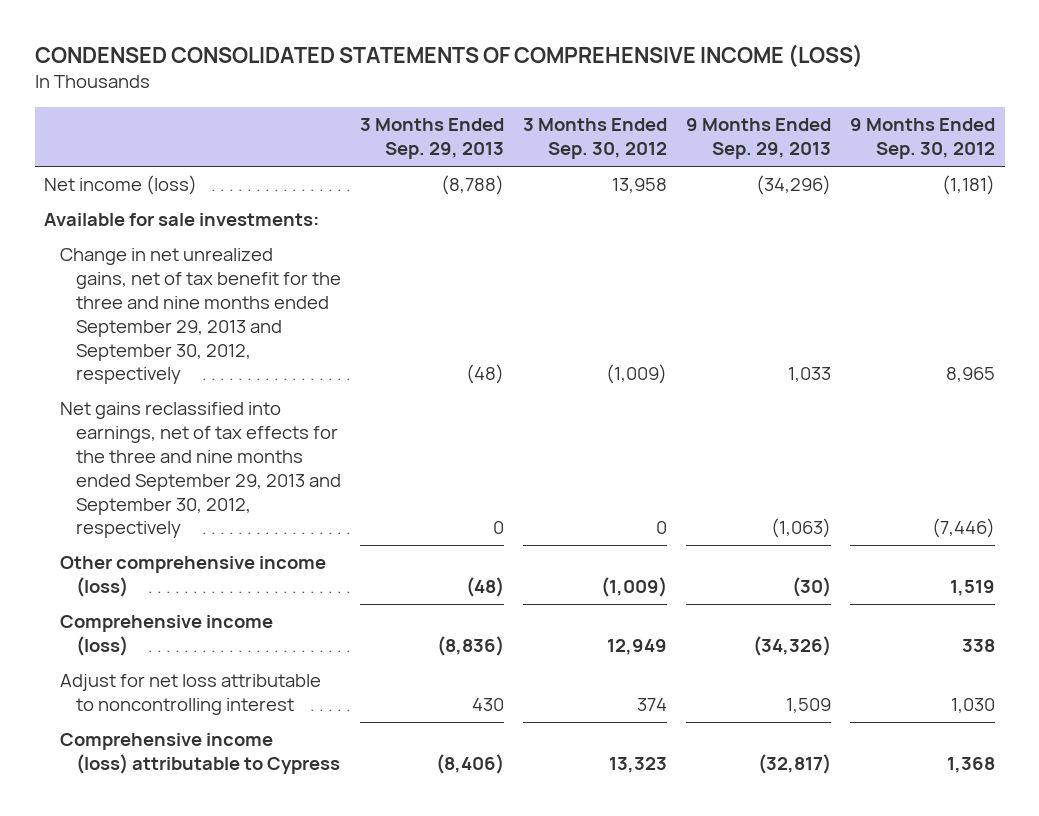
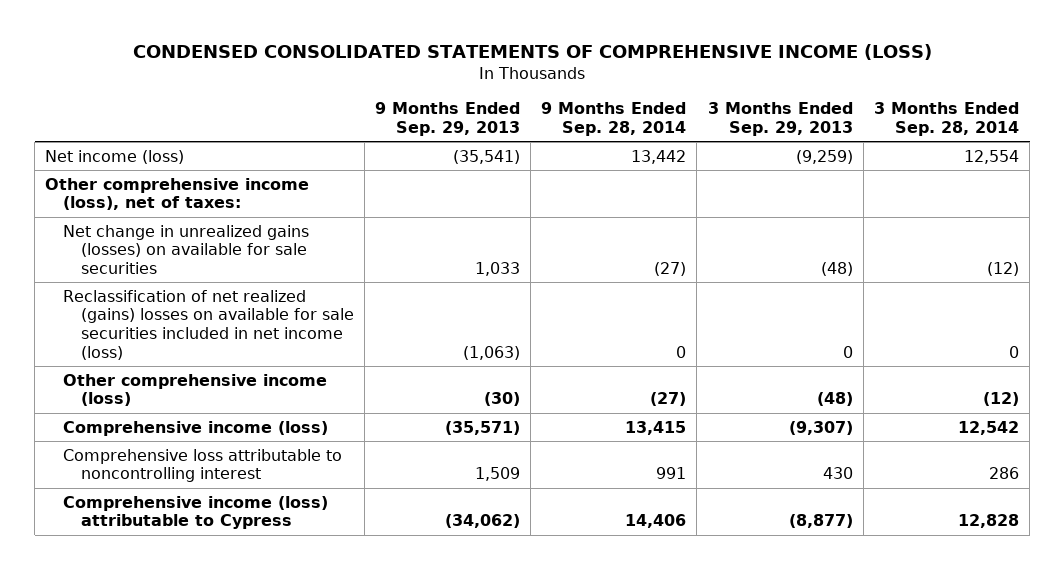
[523,118,668,160] 3 Months Ended Sep. 30, 2012 -> none
[850,118,996,160] 9 Months Ended Sep. 30, 2012 -> none
none -> [541,102,687,136] 9 Months Ended Sep. 28, 2014
none -> [873,102,1019,136] 3 Months Ended Sep. 28, 2014
[441,175,505,196] (8,788) -> [795,149,853,164] (9,259)
[756,175,832,196] (34,296) -> [453,149,521,164] (35,541)
[44,213,320,227] Available for sale investments: -> [45,177,310,211] Other comprehensive income (loss), net of taxes:
[60,248,342,385] Change in net unrealized gains, net of tax benefit for the three and nine months ended September 29, 2013 and September 30, 2012, respectively -> [62,224,309,274] Net change in unrealized gains (losses) on available for sale securities
[60,402,342,539] Net gains reclassified into earnings, net of tax effects for the three and nine months ended September 29, 2013 and September 30, 2012, respectively -> [62,289,354,360] Reclassification of net realized (gains) losses on available for sale securities included in net income (loss)
[437,636,505,657] (8,836) -> [788,420,853,435] (9,307)
[753,636,832,657] (34,326) -> [445,420,521,435] (35,571)
[60,674,322,716] Adjust for net loss attributable to noncontrolling interest -> [62,448,342,483] Comprehensive loss attributable to noncontrolling interest
[436,754,505,775] (8,406) -> [788,514,853,529] (8,877)
[758,754,832,775] (32,817) -> [445,514,521,529] (34,062)

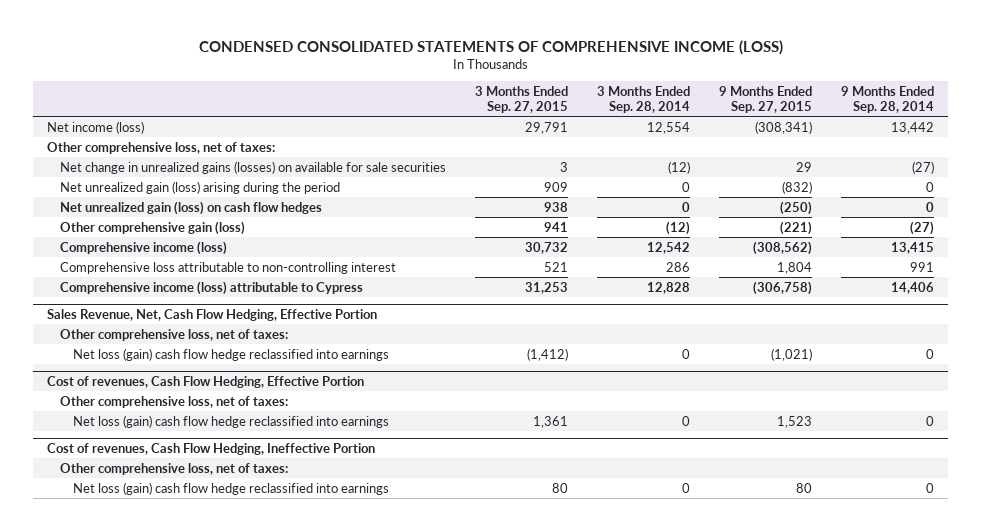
[375,102,521,136] 9 Months Ended Sep. 29, 2013 -> none
[707,102,853,136] 3 Months Ended Sep. 29, 2013 -> none
none -> [474,85,568,113] 3 Months Ended Sep. 27, 2015
none -> [718,85,812,113] 9 Months Ended Sep. 27, 2015
[45,177,310,211] Other comprehensive income (loss), net of taxes: -> [47,141,276,154] Other comprehensive loss, net of taxes:
[62,289,354,360] Reclassification of net realized (gains) losses on available for sale securities included in net income (loss) -> none
none -> [60,180,341,194] Net unrealized gain (loss) arising during the period
none -> [60,200,323,215] Net unrealized gain (loss) on cash flow hedges
[62,373,327,407] Other comprehensive income (loss) -> [60,220,246,235] Other comprehensive gain (loss)
[62,448,342,483] Comprehensive loss attributable to noncontrolling interest -> [60,261,397,274] Comprehensive loss attributable to non-controlling interest
none -> [47,308,378,321] Sales Revenue, Net, Cash Flow Hedging, Effective Portion
none -> [60,328,289,341] Other comprehensive loss, net of taxes:
none -> [72,347,389,361] Net loss (gain) cash flow hedge reclassified into earnings
none -> [47,375,365,388] Cost of revenues, Cash Flow Hedging, Effective Portion
none -> [60,395,289,408] Other comprehensive loss, net of taxes:
none -> [72,414,389,428] Net loss (gain) cash flow hedge reclassified into earnings
none -> [47,442,376,455] Cost of revenues, Cash Flow Hedging, Ineffective Portion
none -> [60,462,289,475] Other comprehensive loss, net of taxes:
none -> [72,481,389,495] Net loss (gain) cash flow hedge reclassified into earnings

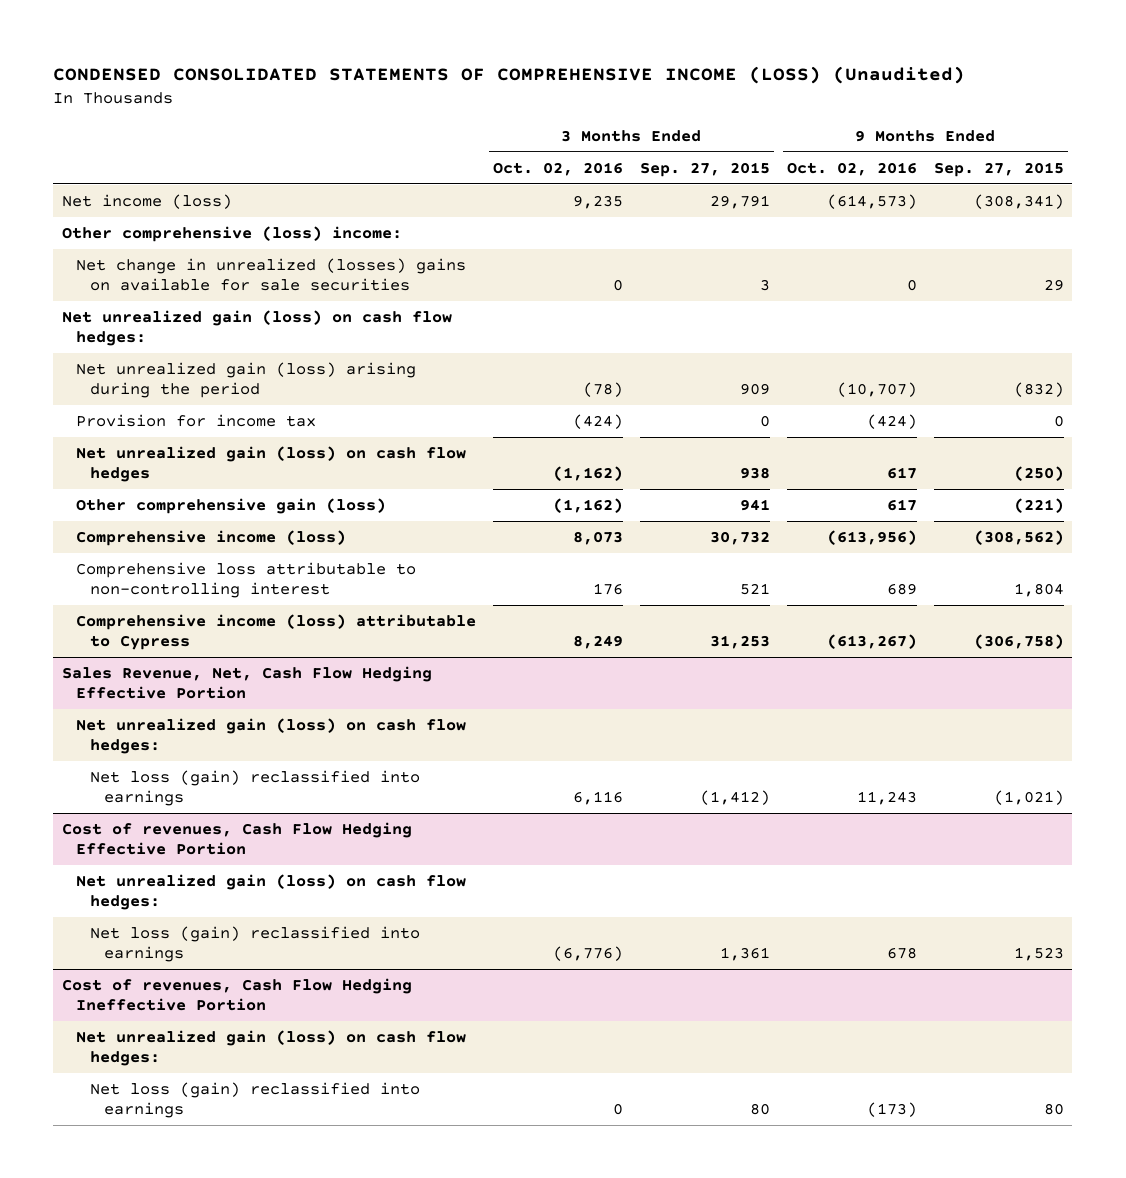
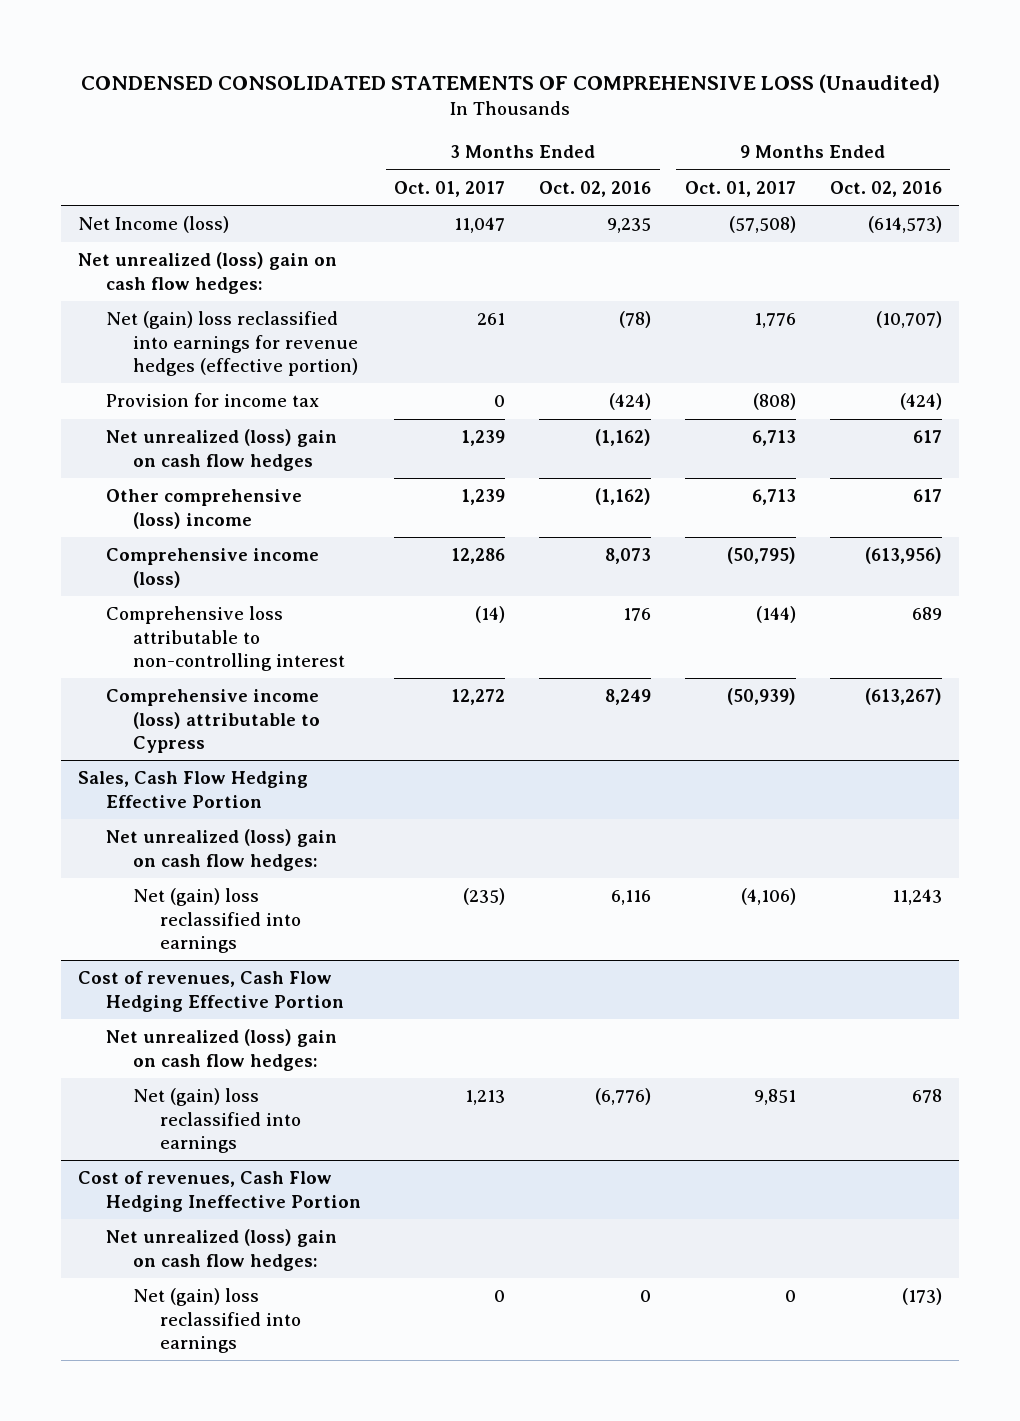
[53,65,966,84] CONDENSED CONSOLIDATED STATEMENTS OF COMPREHENSIVE INCOME (LOSS) (Unaudited) -> [80,74,940,94] CONDENSED CONSOLIDATED STATEMENTS OF COMPREHENSIVE LOSS (Unaudited)
[639,161,770,177] Sep. 27, 2015 -> none
[933,161,1064,177] Sep. 27, 2015 -> none
none -> [394,180,506,197] Oct. 01, 2017
none -> [684,180,796,197] Oct. 01, 2017
[61,226,402,243] Other comprehensive (loss) income: -> none
[75,258,466,291] Net change in unrealized (losses) gains on available for sale securities -> none
[61,194,232,210] Net income (loss) -> [78,216,230,234] Net Income (loss)
[61,310,452,346] Net unrealized gain (loss) on cash flow hedges: -> [78,252,338,294] Net unrealized (loss) gain on cash flow hedges:
[75,362,416,398] Net unrealized gain (loss) arising during the period -> [105,311,358,376] Net (gain) loss reclassified into earnings for revenue hedges (effective portion)
[75,446,466,482] Net unrealized gain (loss) on cash flow hedges -> [105,429,337,471] Net unrealized (loss) gain on cash flow hedges
[75,498,386,515] Other comprehensive gain (loss) -> [105,489,302,529] Other comprehensive (loss) income
[61,666,432,699] Sales Revenue, Net, Cash Flow Hedging Effective Portion -> [78,771,309,808] Sales, Cash Flow Hedging Effective Portion
[75,718,466,754] Net unrealized gain (loss) on cash flow hedges: -> [105,829,337,871] Net unrealized (loss) gain on cash flow hedges:
[89,770,420,806] Net loss (gain) reclassified into earnings -> [132,888,302,953] Net (gain) loss reclassified into earnings
[75,874,466,910] Net unrealized gain (loss) on cash flow hedges: -> [105,1029,337,1071] Net unrealized (loss) gain on cash flow hedges:
[89,926,420,962] Net loss (gain) reclassified into earnings -> [132,1088,302,1153] Net (gain) loss reclassified into earnings
[75,1030,466,1066] Net unrealized gain (loss) on cash flow hedges: -> [105,1229,337,1271] Net unrealized (loss) gain on cash flow hedges:
[89,1082,420,1118] Net loss (gain) reclassified into earnings -> [132,1288,302,1353] Net (gain) loss reclassified into earnings

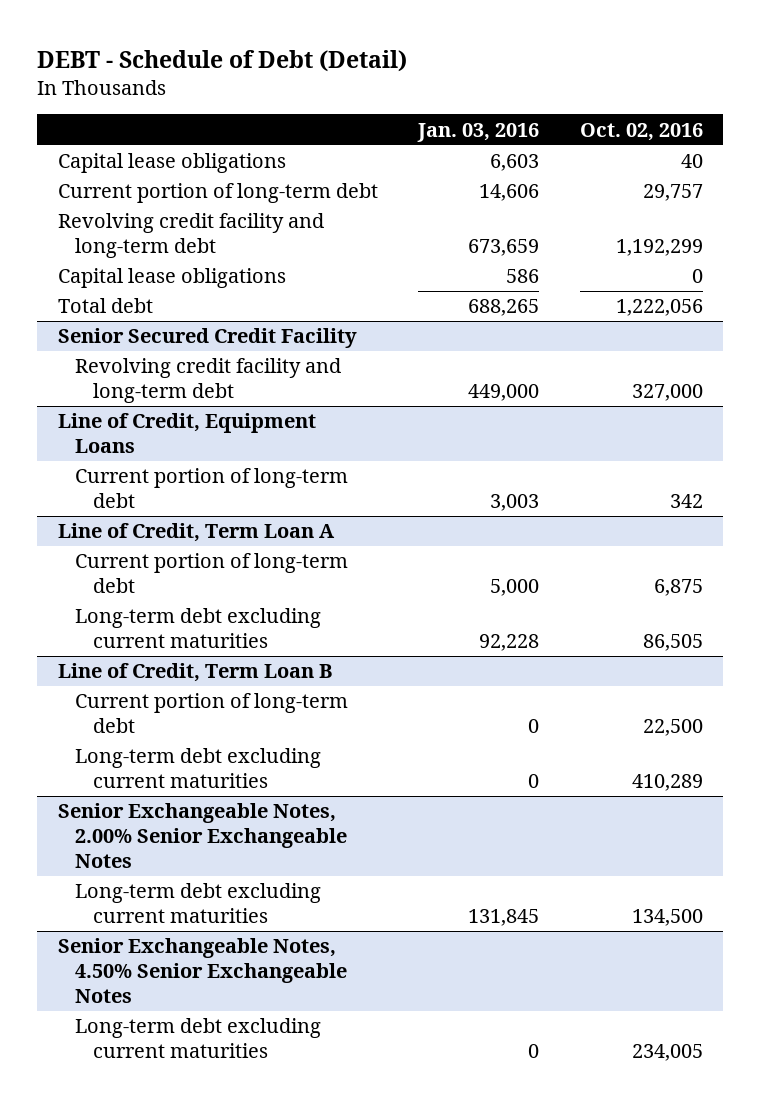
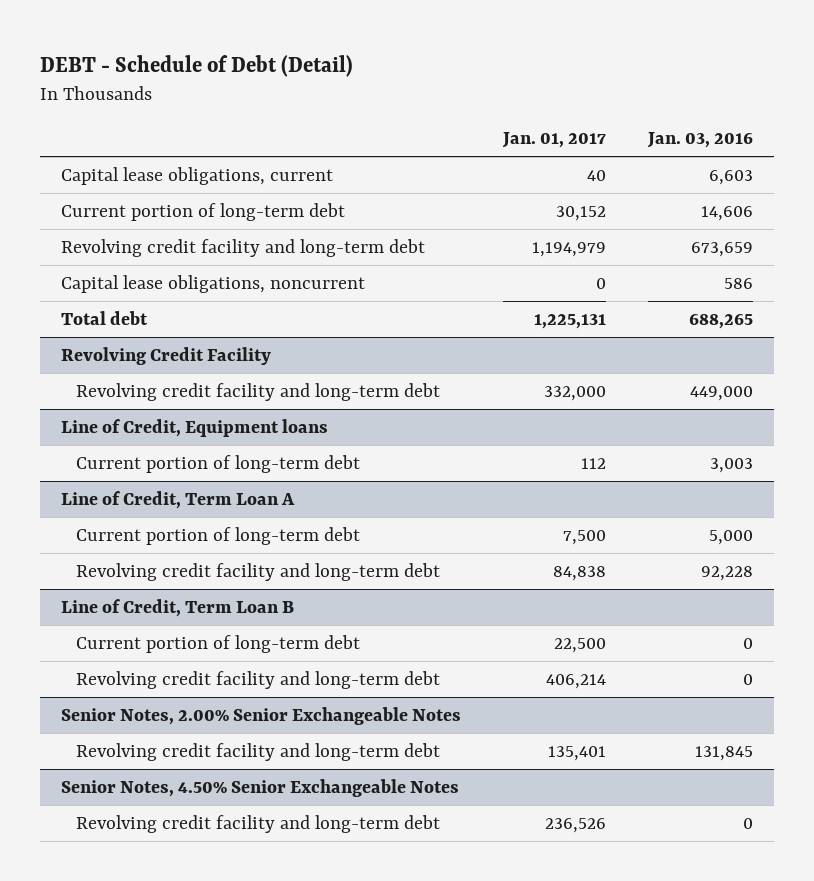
[579,122,703,141] Oct. 02, 2016 -> none
none -> [502,131,607,148] Jan. 01, 2017
[57,153,286,174] Capital lease obligations -> [61,166,334,185] Capital lease obligations, current
[57,268,286,289] Capital lease obligations -> [61,274,366,293] Capital lease obligations, noncurrent
[57,328,357,349] Senior Secured Credit Facility -> [61,346,272,365] Revolving Credit Facility
[57,413,316,454] Line of Credit, Equipment Loans -> [61,418,329,437] Line of Credit, Equipment loans
[75,608,322,649] Long-term debt excluding current maturities -> [75,562,440,581] Revolving credit facility and long-term debt
[75,748,322,789] Long-term debt excluding current maturities -> [75,670,440,689] Revolving credit facility and long-term debt
[57,803,348,869] Senior Exchangeable Notes, 2.00% Senior Exchangeable Notes -> [61,706,462,725] Senior Notes, 2.00% Senior Exchangeable Notes
[75,883,322,924] Long-term debt excluding current maturities -> [75,742,440,761] Revolving credit facility and long-term debt
[57,938,348,1004] Senior Exchangeable Notes, 4.50% Senior Exchangeable Notes -> [61,778,460,797] Senior Notes, 4.50% Senior Exchangeable Notes
[75,1018,322,1059] Long-term debt excluding current maturities -> [75,814,440,833] Revolving credit facility and long-term debt

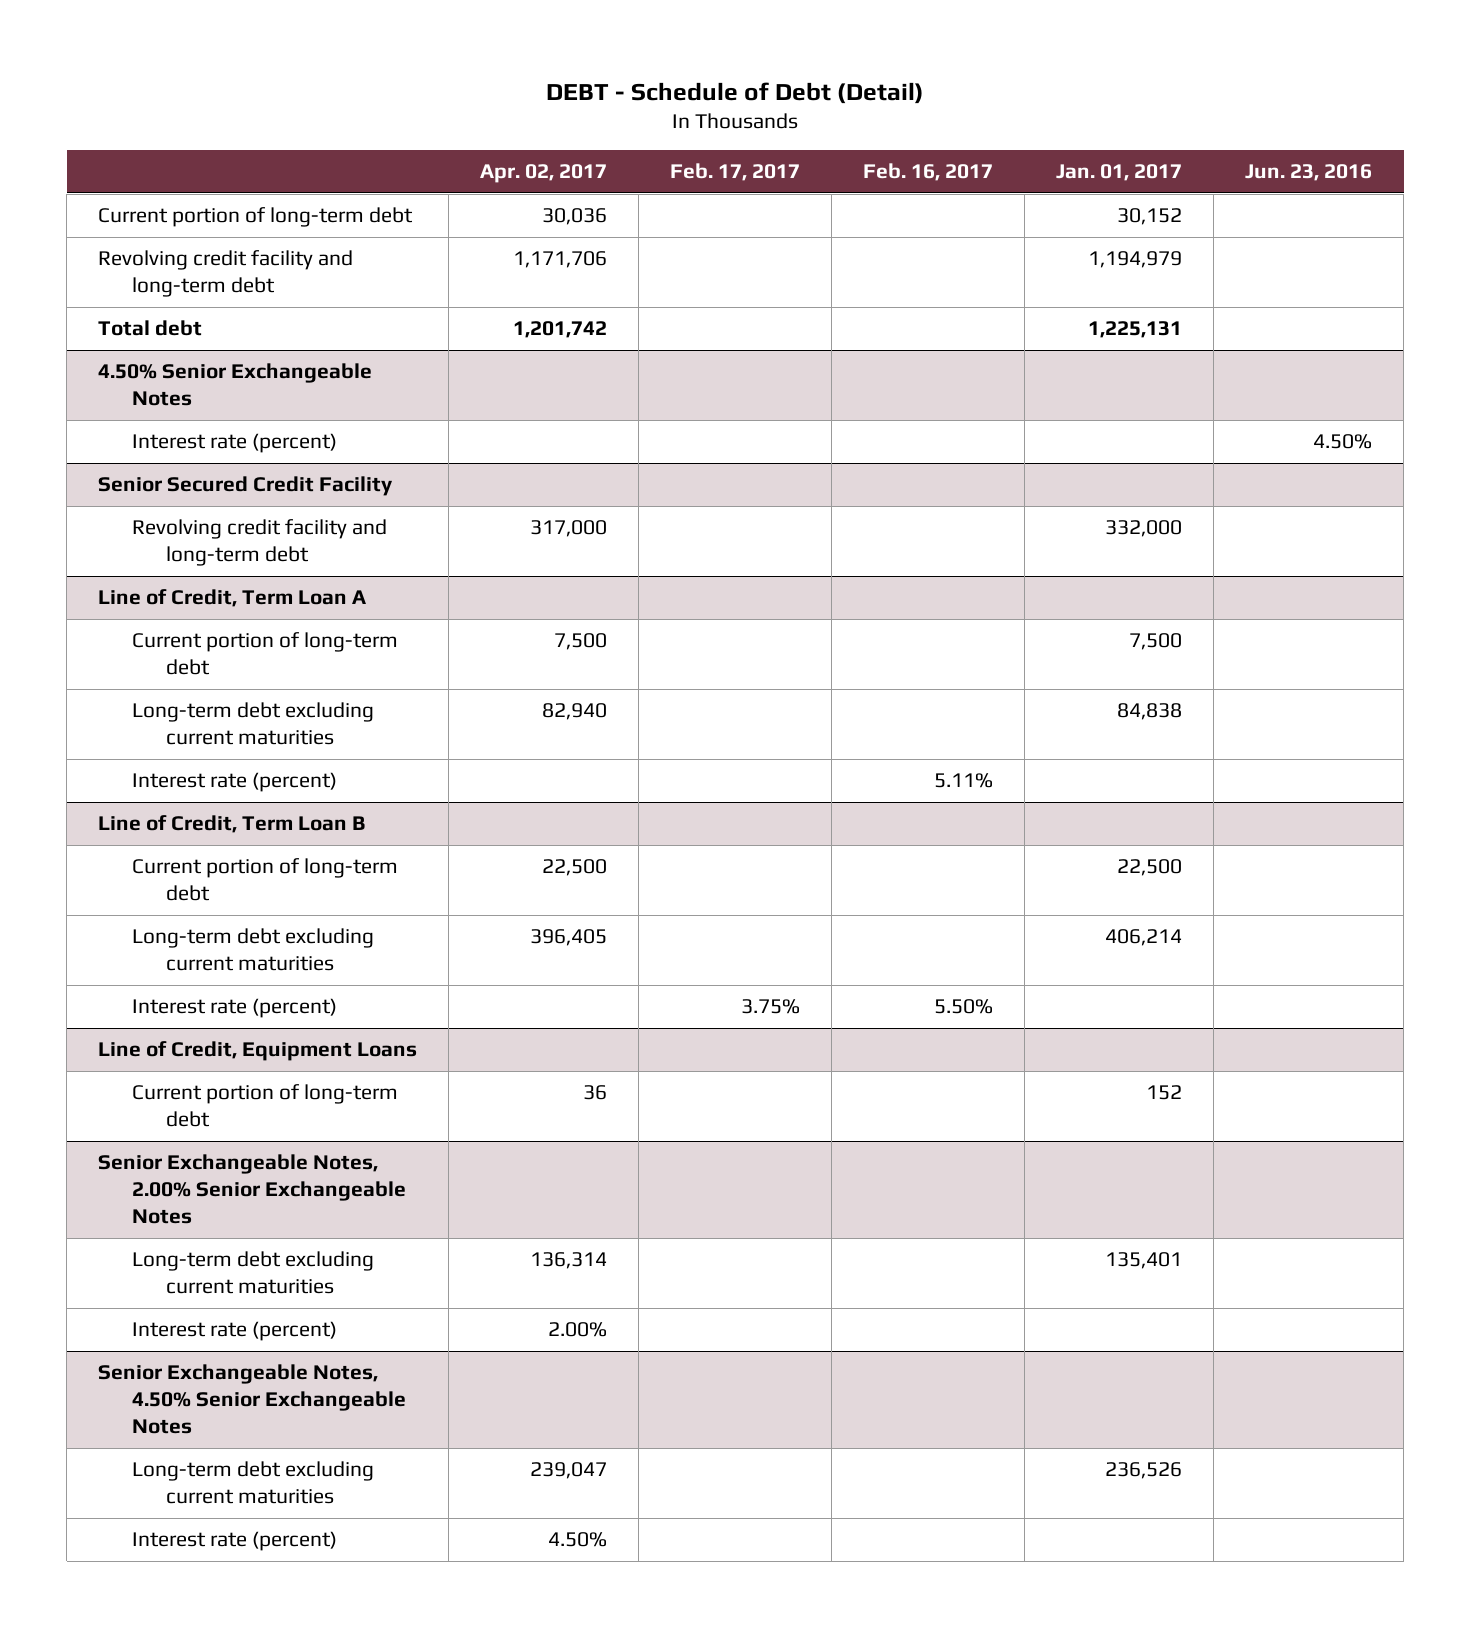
[647,131,754,148] Jan. 03, 2016 -> none
none -> [480,164,608,184] Apr. 02, 2017
none -> [670,163,801,182] Feb. 17, 2017
none -> [863,163,994,182] Feb. 16, 2017
none -> [1245,164,1373,182] Jun. 23, 2016
[61,166,334,185] Capital lease obligations, current -> none
[61,274,366,293] Capital lease obligations, noncurrent -> none
none -> [98,363,373,407] 4.50% Senior Exchangeable Notes
none -> [131,433,337,454] Interest rate (percent)
[61,346,272,365] Revolving Credit Facility -> [98,476,394,497] Senior Secured Credit Facility
[61,418,329,437] Line of Credit, Equipment loans -> none
[75,454,360,473] Current portion of long-term debt -> none
[75,562,440,581] Revolving credit facility and long-term debt -> [131,702,374,746] Long-term debt excluding current maturities
none -> [131,772,337,793] Interest rate (percent)
[75,670,440,689] Revolving credit facility and long-term debt -> [131,928,374,972] Long-term debt excluding current maturities
none -> [131,998,337,1019] Interest rate (percent)
none -> [98,1041,418,1062] Line of Credit, Equipment Loans
none -> [131,1084,398,1128] Current portion of long-term debt
[61,706,462,725] Senior Notes, 2.00% Senior Exchangeable Notes -> [98,1154,406,1225] Senior Exchangeable Notes, 2.00% Senior Exchangeable Notes
[75,742,440,761] Revolving credit facility and long-term debt -> [131,1251,374,1295] Long-term debt excluding current maturities
none -> [131,1321,337,1342] Interest rate (percent)
[61,778,460,797] Senior Notes, 4.50% Senior Exchangeable Notes -> [98,1364,406,1435] Senior Exchangeable Notes, 4.50% Senior Exchangeable Notes
[75,814,440,833] Revolving credit facility and long-term debt -> [131,1461,374,1505] Long-term debt excluding current maturities
none -> [131,1531,337,1552] Interest rate (percent)

